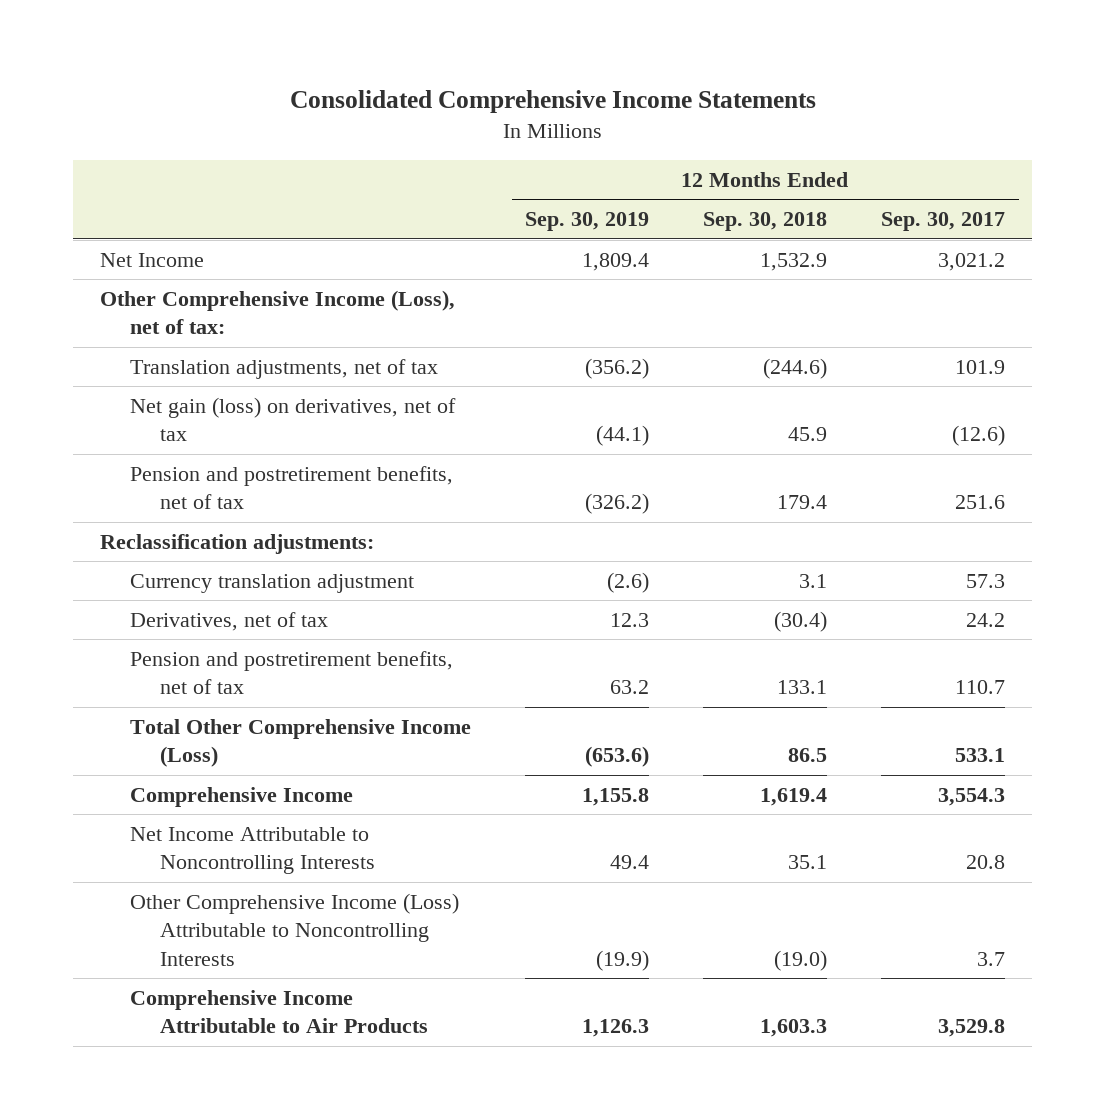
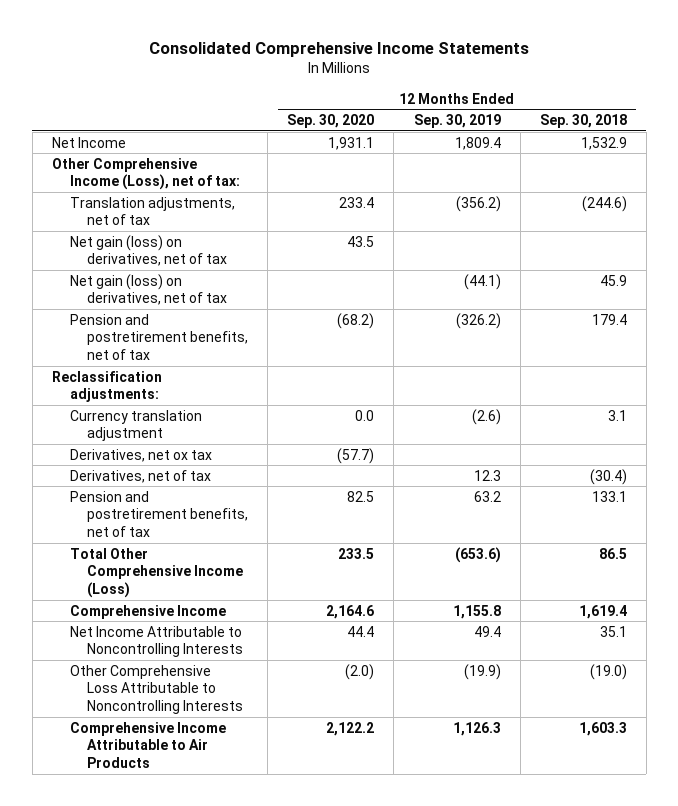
[881,212,1006,232] Sep. 30, 2017 -> none
none -> [287,114,375,129] Sep. 30, 2020
none -> [69,234,228,267] Net gain (loss) on derivatives, net of tax
none -> [69,448,212,462] Derivatives, net ox tax
[130,892,460,966] Other Comprehensive Income (Loss) Attributable to Noncontrolling Interests -> [69,664,244,714] Other Comprehensive Loss Attributable to Noncontrolling Interests

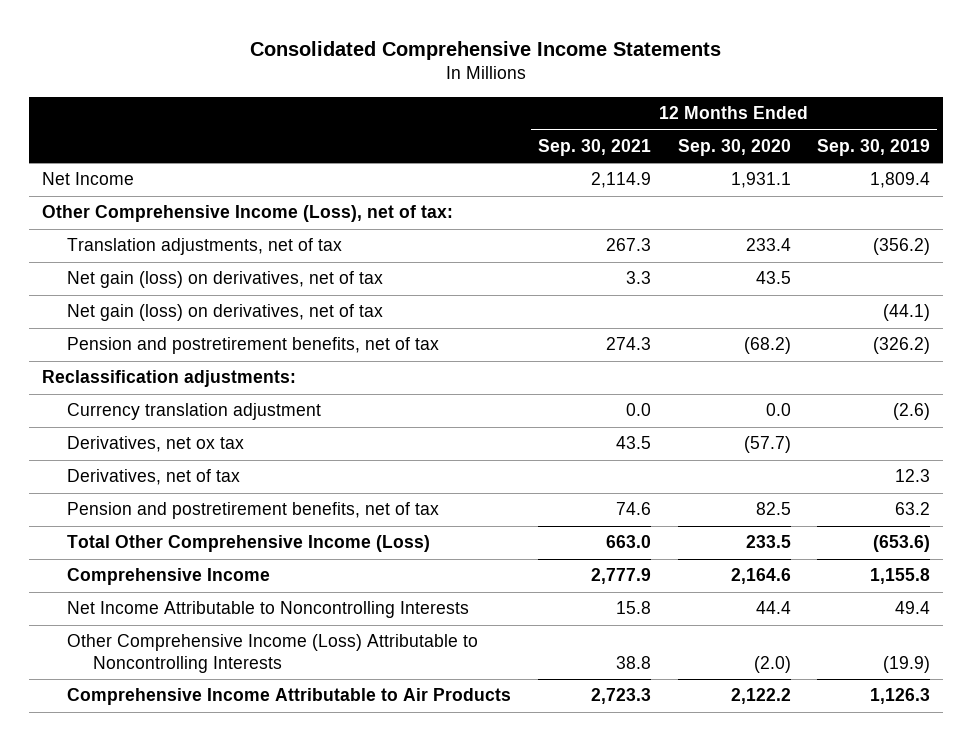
[539,114,627,129] Sep. 30, 2018 -> none
none -> [537,138,651,156] Sep. 30, 2021
[69,664,244,714] Other Comprehensive Loss Attributable to Noncontrolling Interests -> [67,634,479,674] Other Comprehensive Income (Loss) Attributable to Noncontrolling Interests

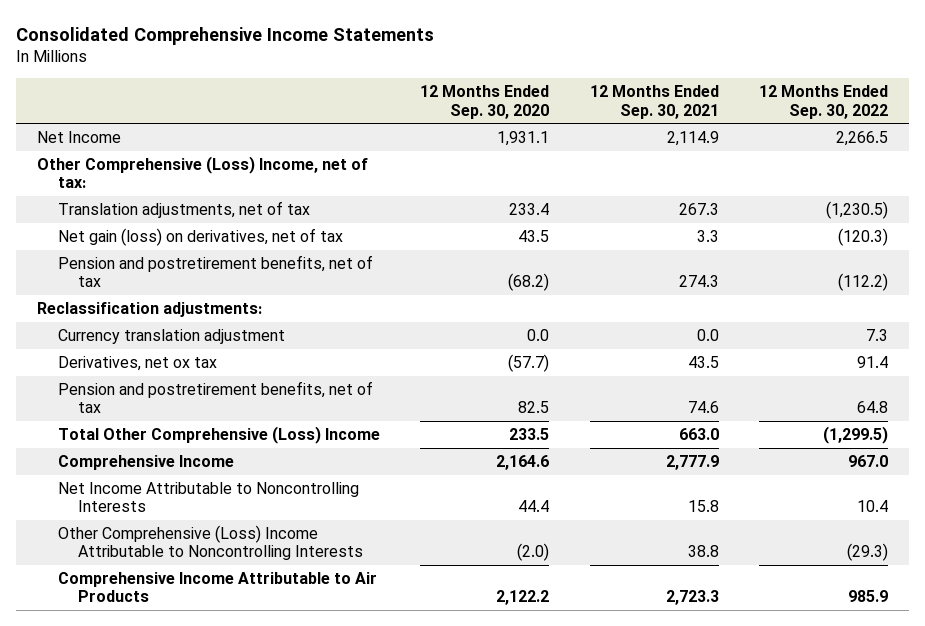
[817,138,931,156] Sep. 30, 2019 -> none
none -> [759,85,889,119] 12 Months Ended Sep. 30, 2022
[41,205,453,223] Other Comprehensive Income (Loss), net of tax: -> [36,156,368,189] Other Comprehensive (Loss) Income, net of tax:
[67,304,384,322] Net gain (loss) on derivatives, net of tax -> none
[67,469,241,486] Derivatives, net of tax -> none
[67,535,431,553] Total Other Comprehensive Income (Loss) -> [57,426,380,445] Total Other Comprehensive (Loss) Income
[67,634,479,674] Other Comprehensive Income (Loss) Attributable to Noncontrolling Interests -> [57,525,364,561] Other Comprehensive (Loss) Income Attributable to Noncontrolling Interests

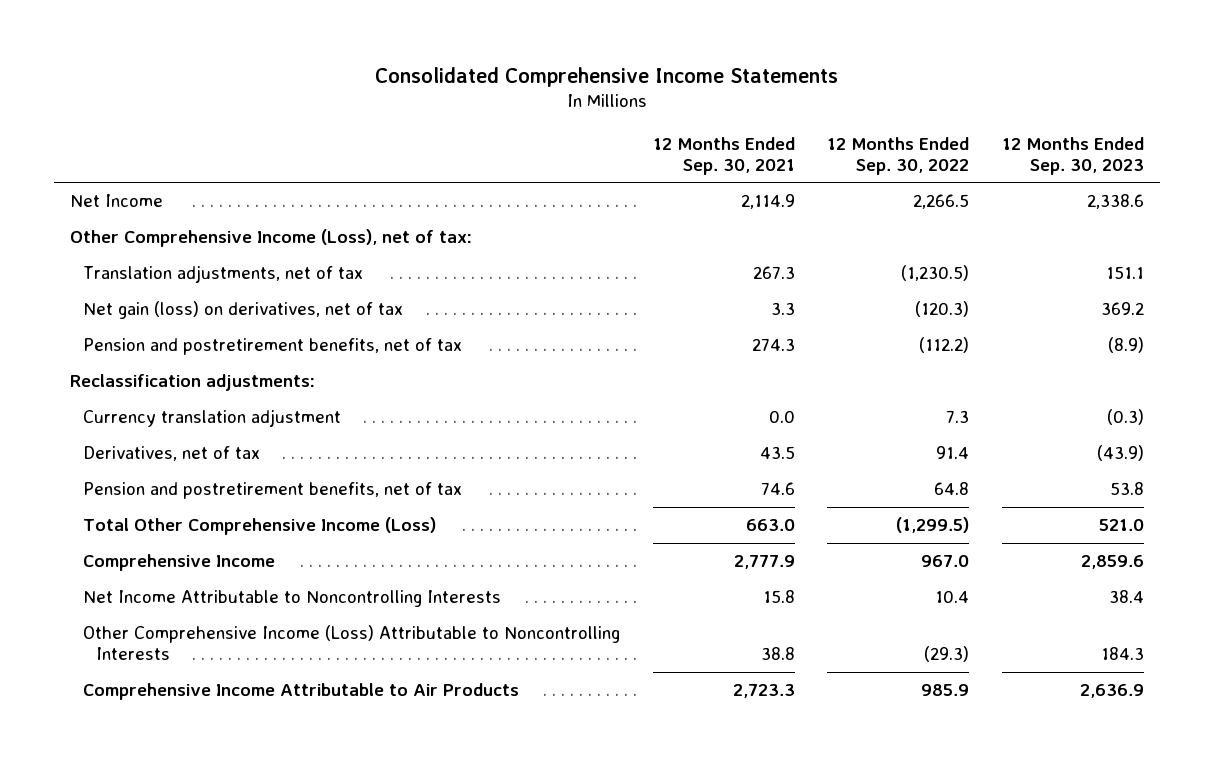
[420,85,550,119] 12 Months Ended Sep. 30, 2020 -> none
none -> [1001,136,1144,175] 12 Months Ended Sep. 30, 2023
[36,156,368,189] Other Comprehensive (Loss) Income, net of tax: -> [70,229,473,248] Other Comprehensive Income (Loss), net of tax:
[57,356,217,372] Derivatives, net ox tax -> [83,446,261,462] Derivatives, net of tax
[57,426,380,445] Total Other Comprehensive (Loss) Income -> [83,517,437,536] Total Other Comprehensive Income (Loss)
[57,525,364,561] Other Comprehensive (Loss) Income Attributable to Noncontrolling Interests -> [83,625,621,661] Other Comprehensive Income (Loss) Attributable to Noncontrolling Interests

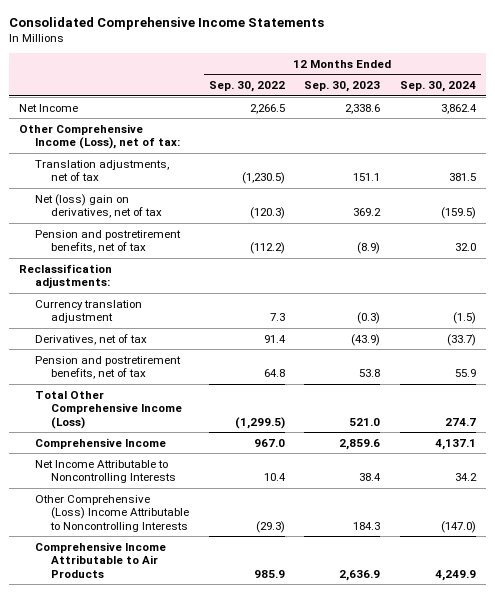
[652,136,795,175] 12 Months Ended Sep. 30, 2021 -> none
none -> [399,81,476,93] Sep. 30, 2024
[83,301,404,320] Net gain (loss) on derivatives, net of tax -> [35,193,163,219] Net (loss) gain on derivatives, net of tax
[83,625,621,661] Other Comprehensive Income (Loss) Attributable to Noncontrolling Interests -> [35,494,190,532] Other Comprehensive (Loss) Income Attributable to Noncontrolling Interests

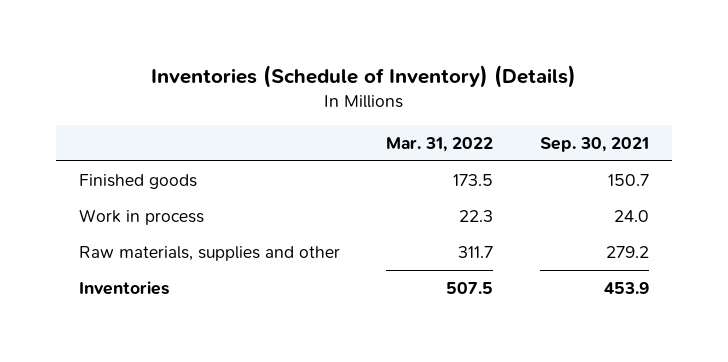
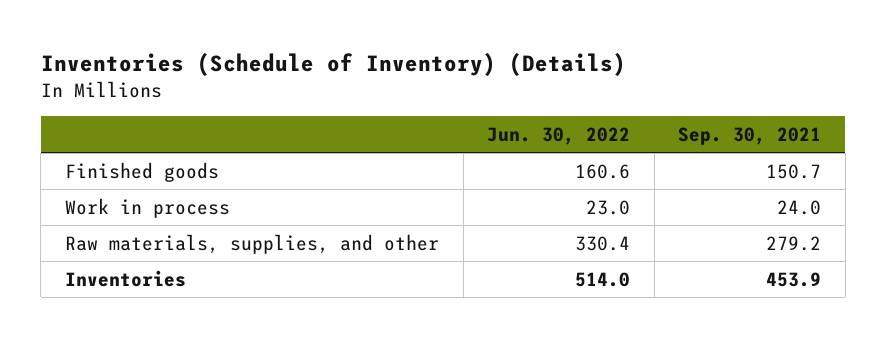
[386,136,494,152] Mar. 31, 2022 -> none
none -> [487,126,631,145] Jun. 30, 2022
[78,246,340,262] Raw materials, supplies and other -> [64,233,439,254] Raw materials, supplies, and other

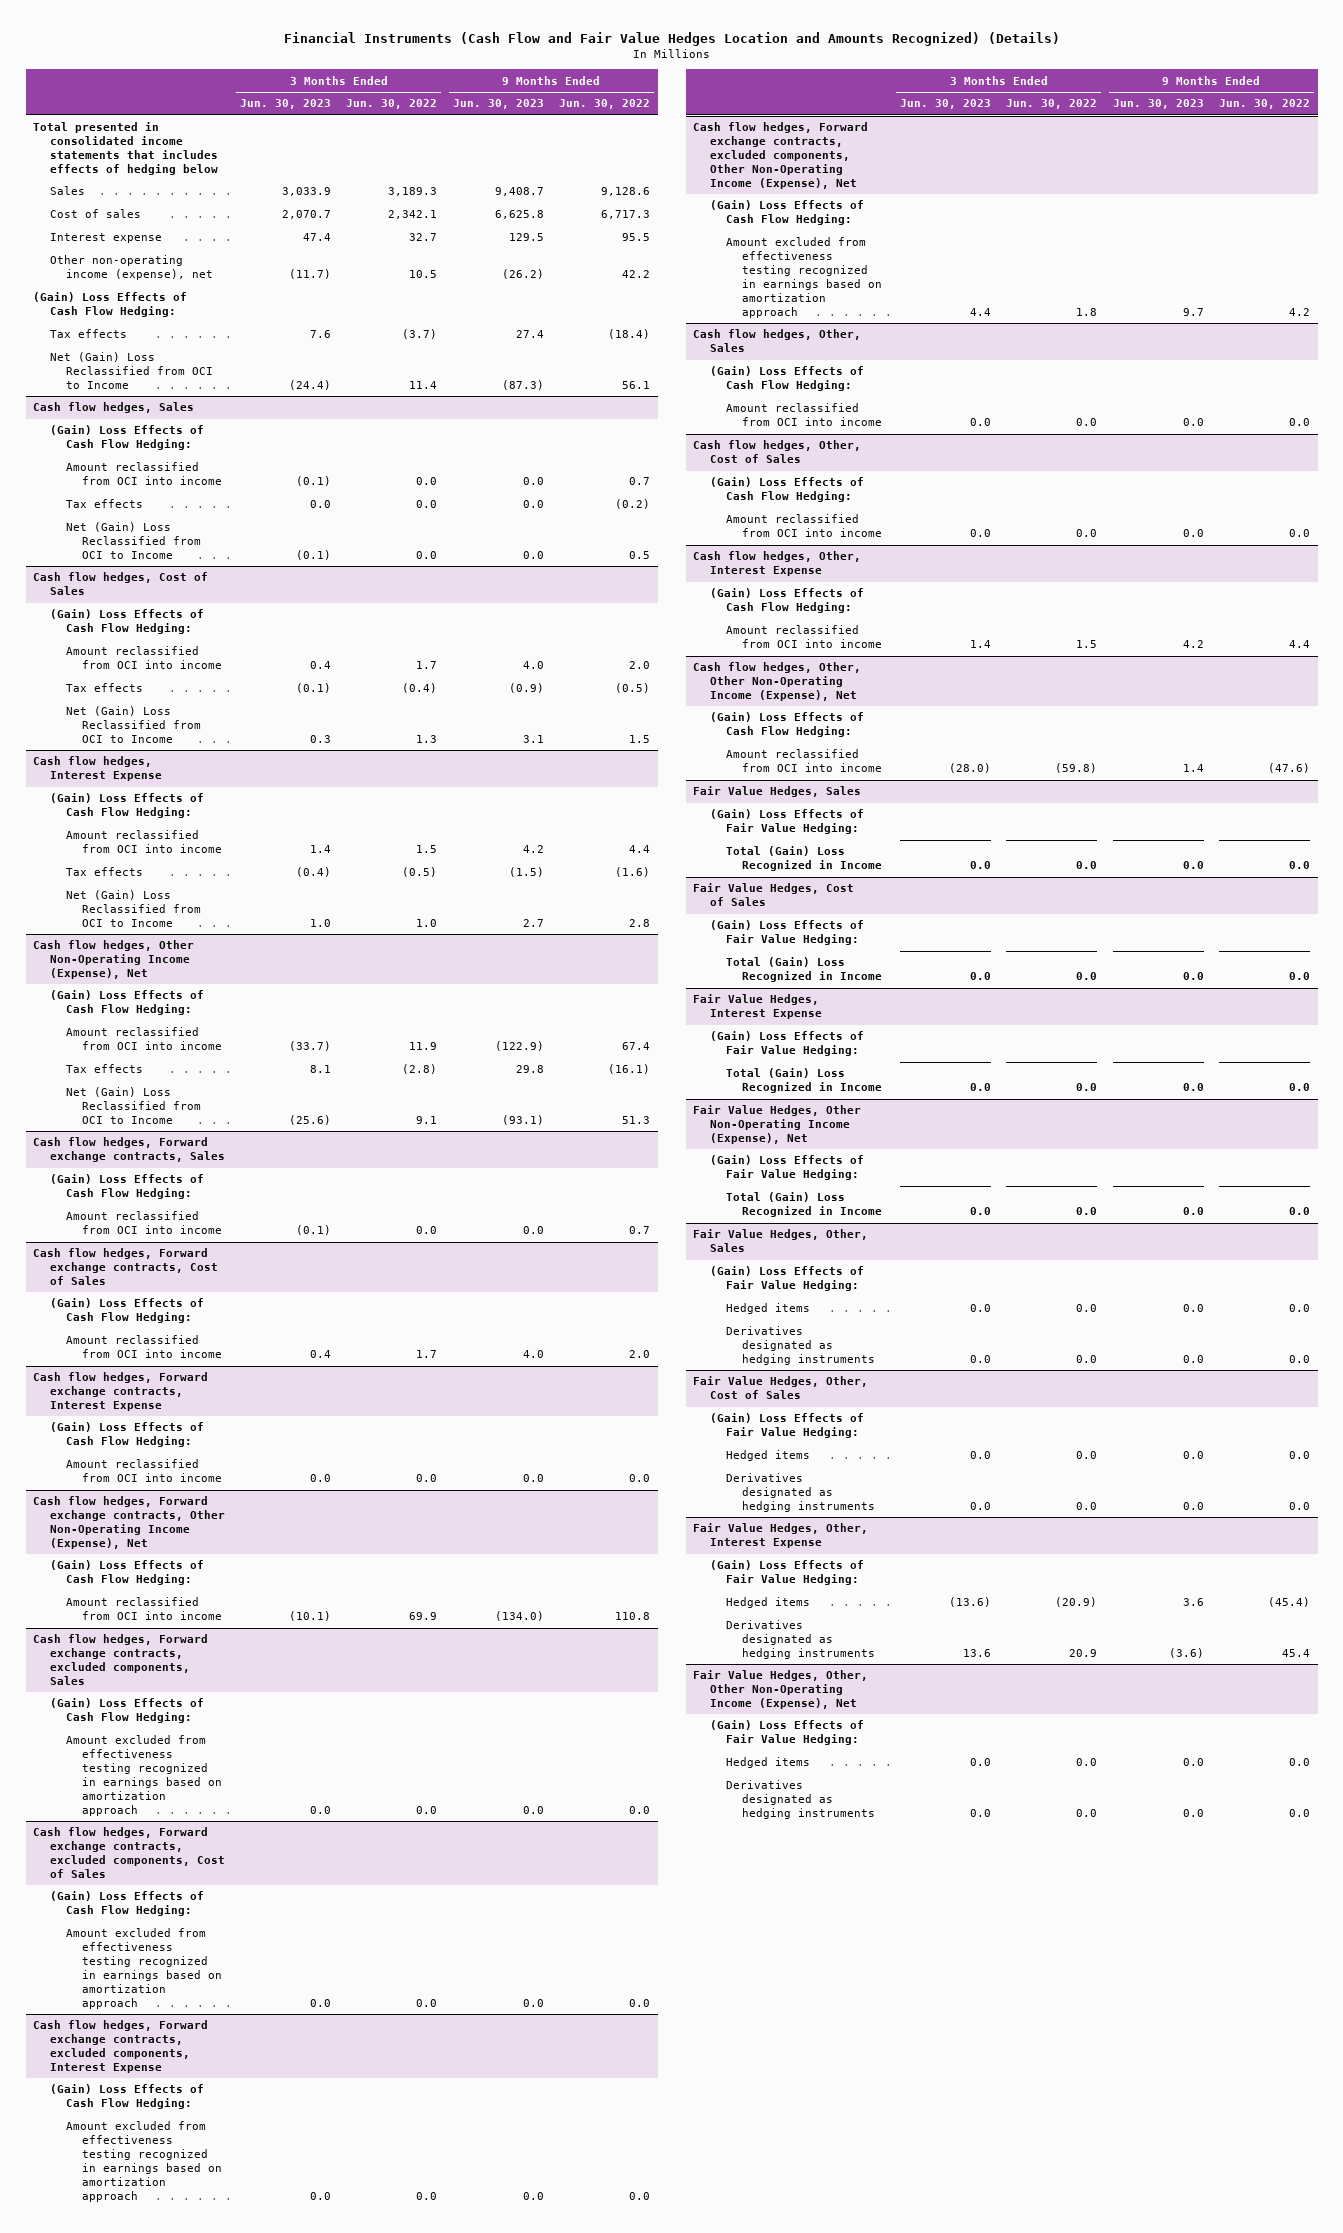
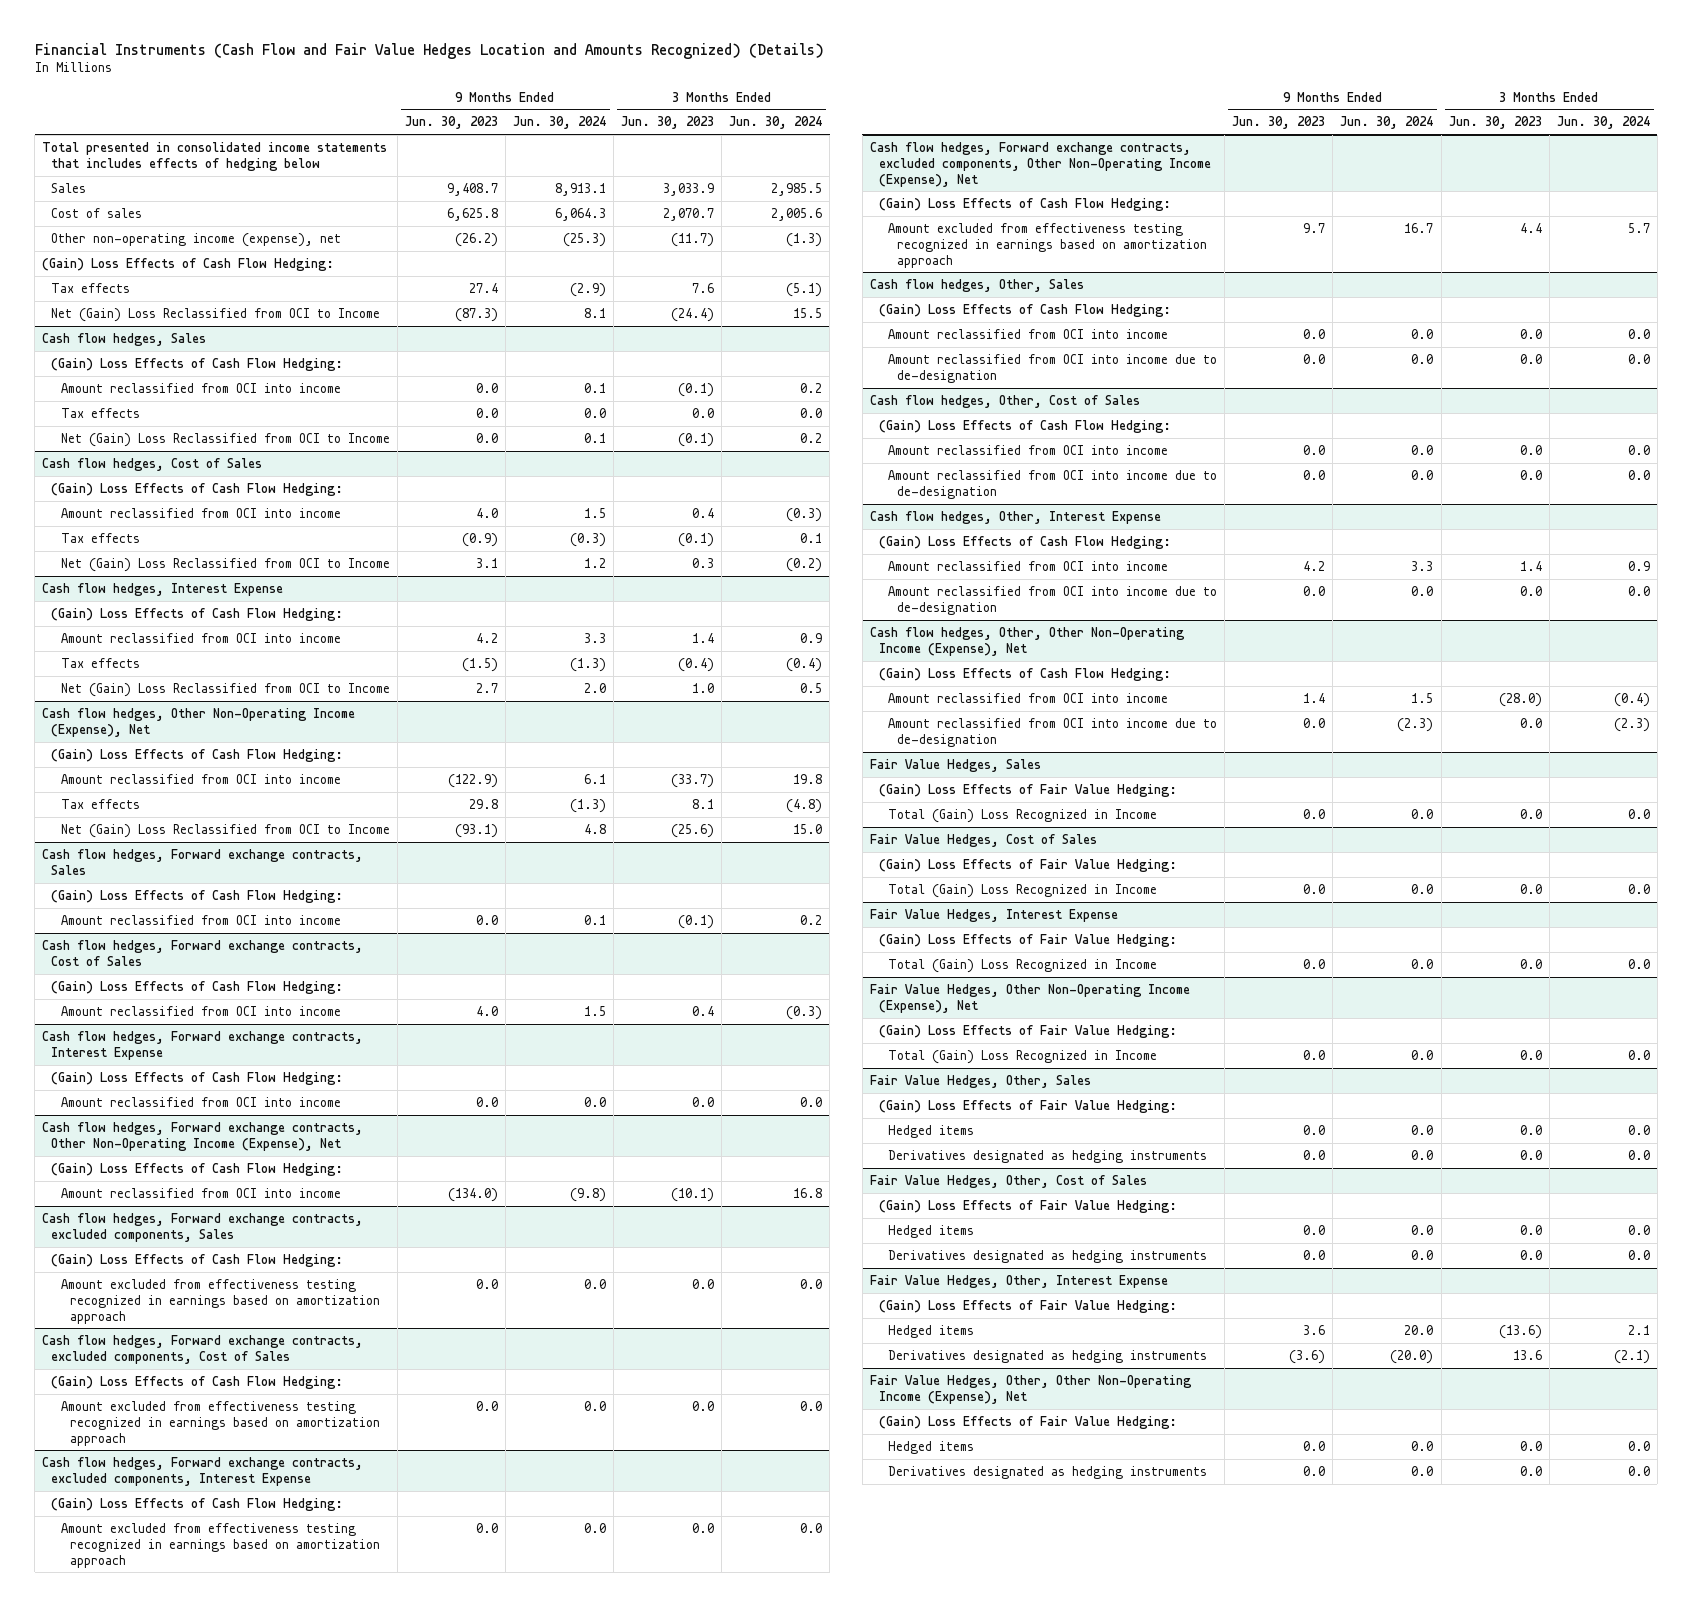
[346,99,438,110] Jun. 30, 2022 -> none
[558,99,650,110] Jun. 30, 2022 -> none
none -> [512,116,606,130] Jun. 30, 2024
none -> [729,116,823,130] Jun. 30, 2024
[49,233,162,244] Interest expense -> none
none -> [888,353,1218,383] Amount reclassified from OCI into income due to de-designation
none -> [888,469,1218,499] Amount reclassified from OCI into income due to de-designation
none -> [888,585,1218,615] Amount reclassified from OCI into income due to de-designation
none -> [888,717,1218,747] Amount reclassified from OCI into income due to de-designation

